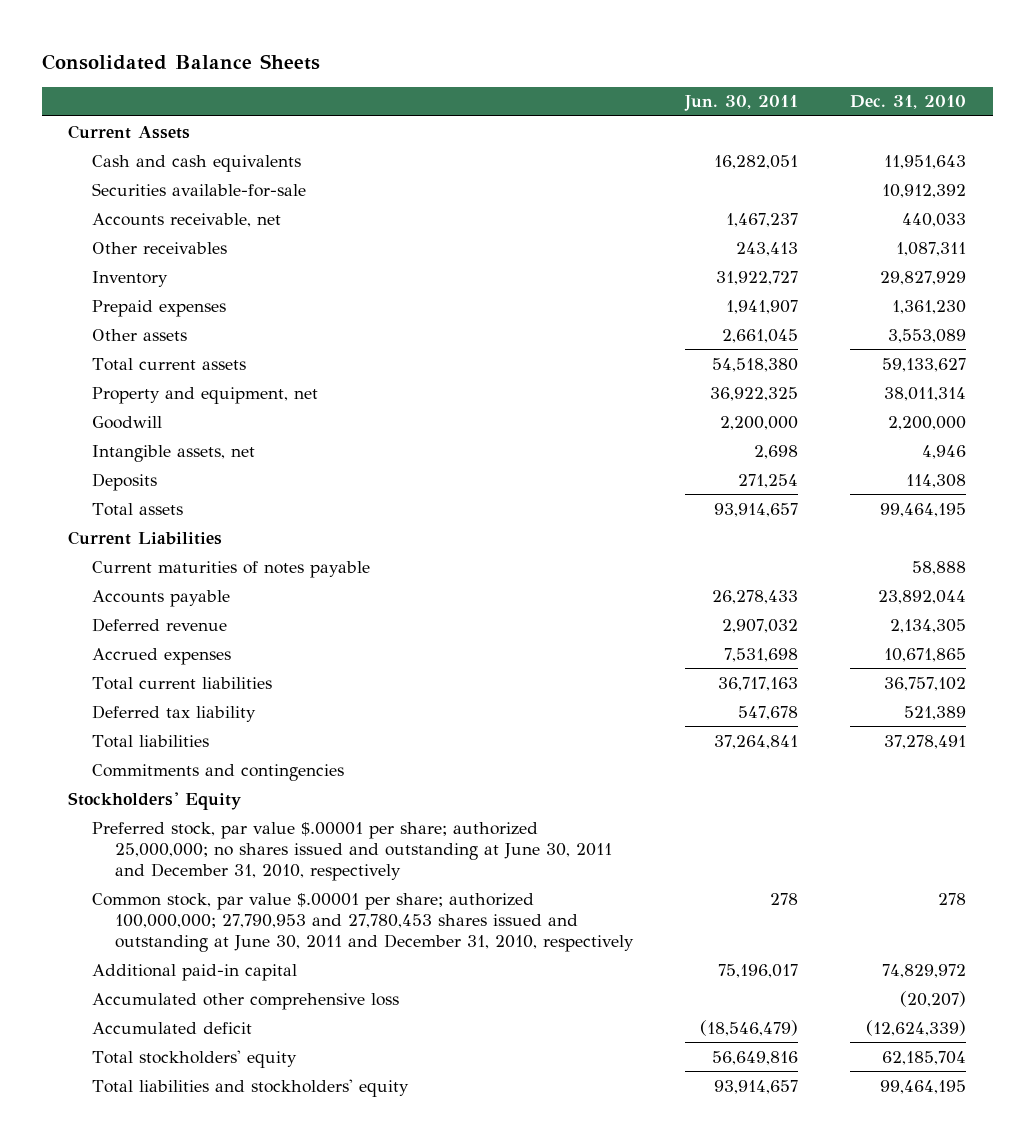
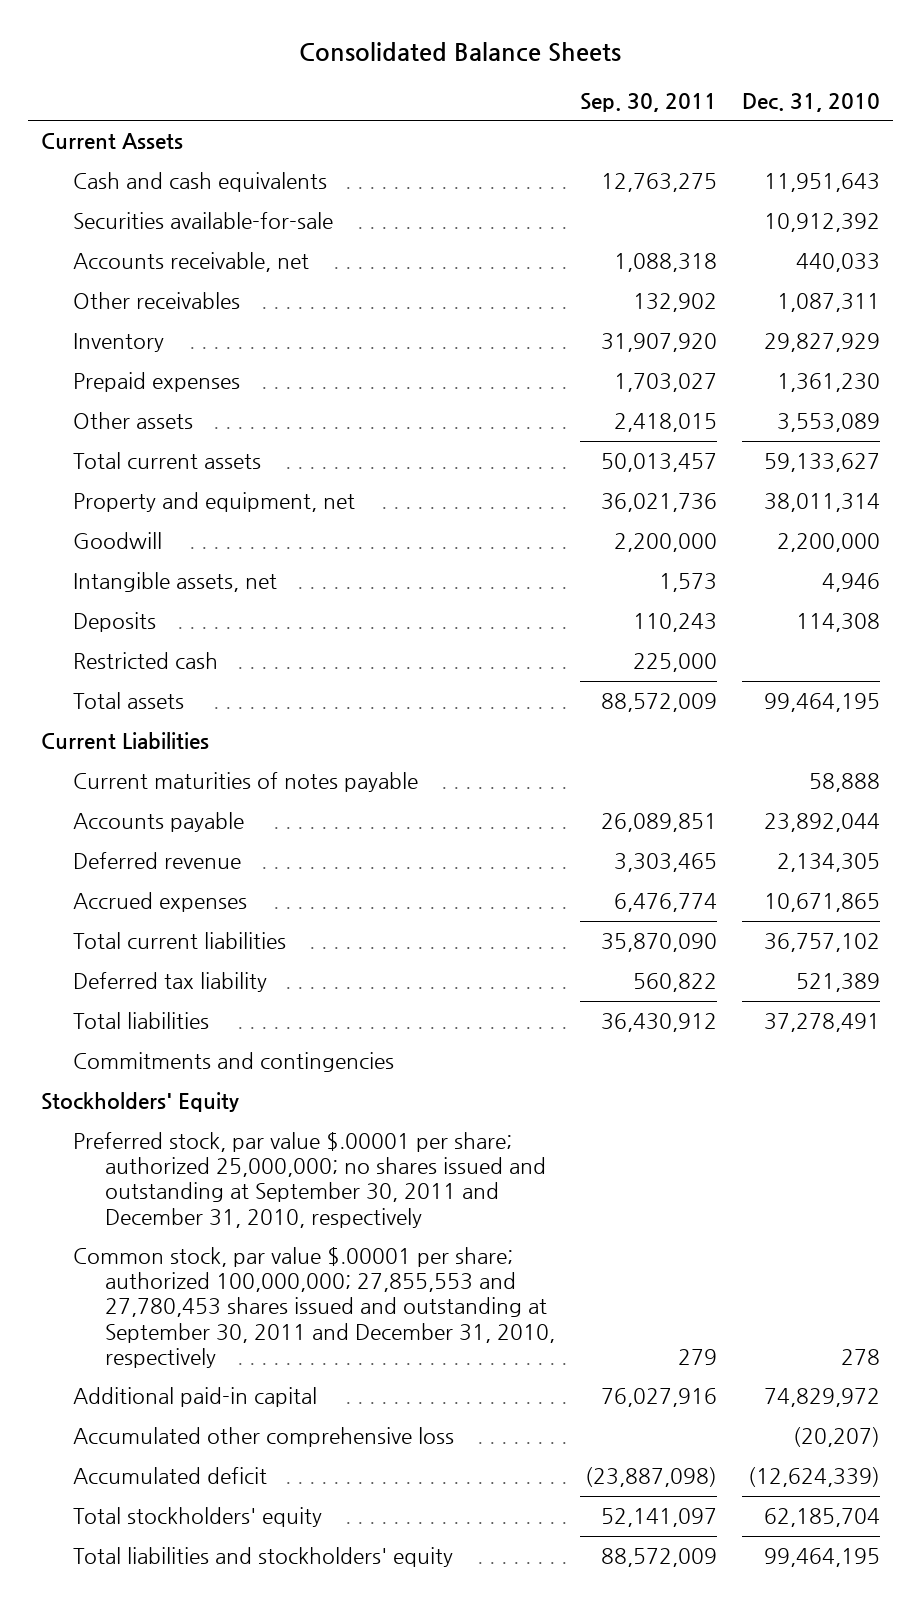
[684,95,799,112] Jun. 30, 2011 -> none
none -> [580,92,718,112] Sep. 30, 2011
none -> [72,652,218,670] Restricted cash
[91,821,613,881] Preferred stock, par value $.00001 per share; authorized 25,000,000; no shares issued and outstanding at June 30, 2011 and December 31, 2010, respectively -> [72,1132,546,1228] Preferred stock, par value $.00001 per share; authorized 25,000,000; no shares issued and outstanding at September 30, 2011 and December 31, 2010, respectively
[91,892,635,952] Common stock, par value $.00001 per share; authorized 100,000,000; 27,790,953 and 27,780,453 shares issued and outstanding at June 30, 2011 and December 31, 2010, respectively -> [72,1247,555,1368] Common stock, par value $.00001 per share; authorized 100,000,000; 27,855,553 and 27,780,453 shares issued and outstanding at September 30, 2011 and December 31, 2010, respectively

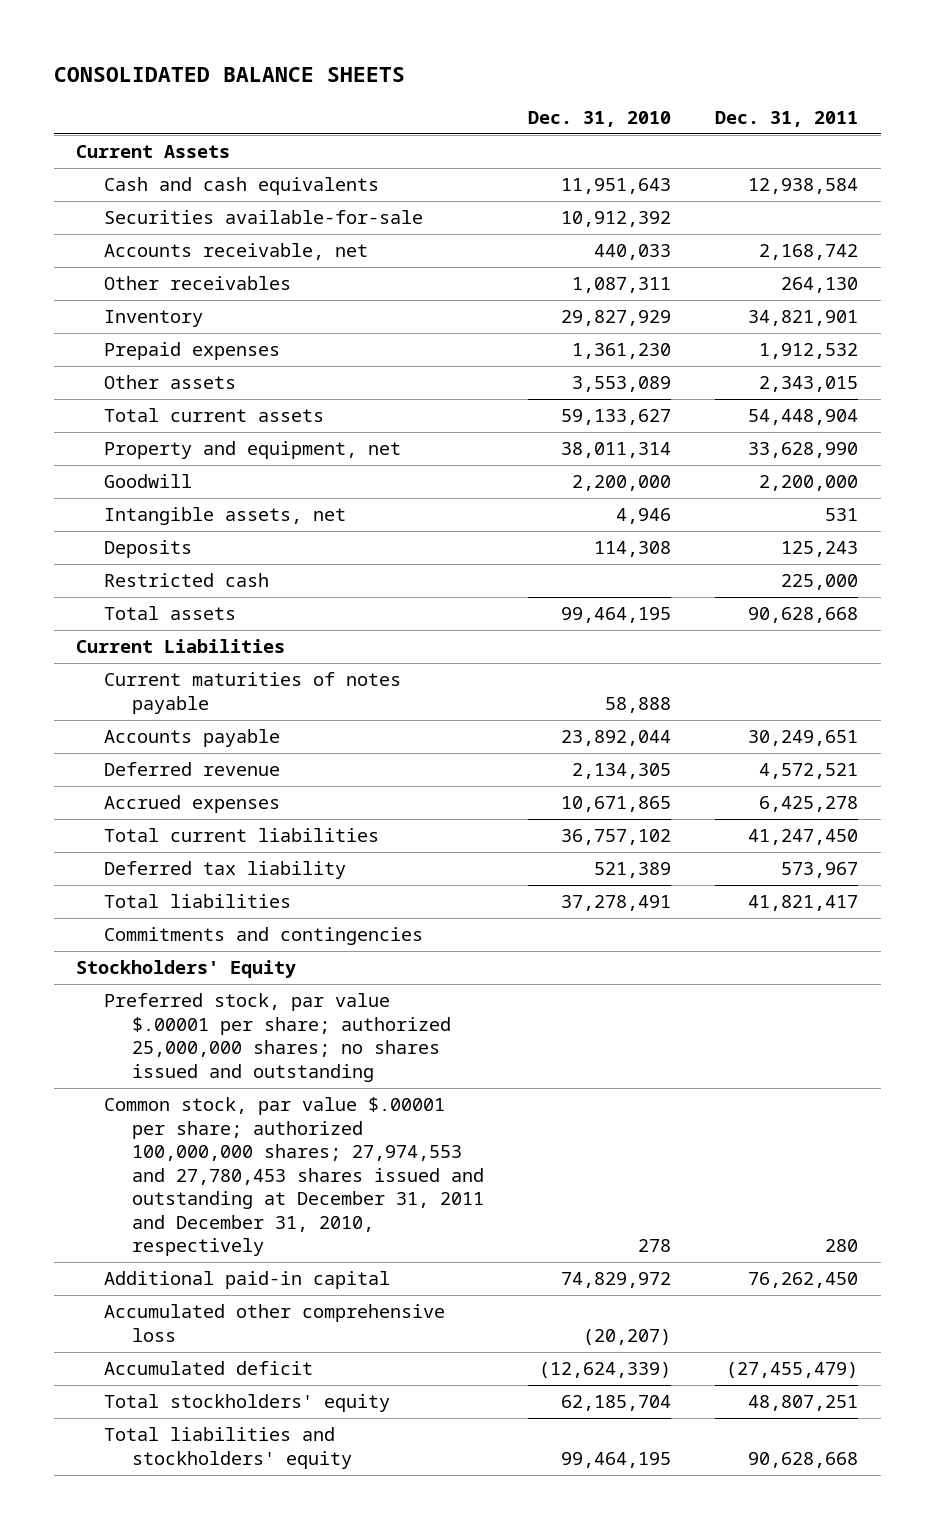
[299,42,622,63] Consolidated Balance Sheets -> [53,67,405,83] CONSOLIDATED BALANCE SHEETS
[580,92,718,112] Sep. 30, 2011 -> none
none -> [715,110,859,127] Dec. 31, 2011
[72,1132,546,1228] Preferred stock, par value $.00001 per share; authorized 25,000,000; no shares issued and outstanding at September 30, 2011 and December 31, 2010, respectively -> [103,993,451,1082] Preferred stock, par value $.00001 per share; authorized 25,000,000 shares; no shares issued and outstanding
[72,1247,555,1368] Common stock, par value $.00001 per share; authorized 100,000,000; 27,855,553 and 27,780,453 shares issued and outstanding at September 30, 2011 and December 31, 2010, respectively -> [103,1097,484,1257] Common stock, par value $.00001 per share; authorized 100,000,000 shares; 27,974,553 and 27,780,453 shares issued and outstanding at December 31, 2011 and December 31, 2010, respectively

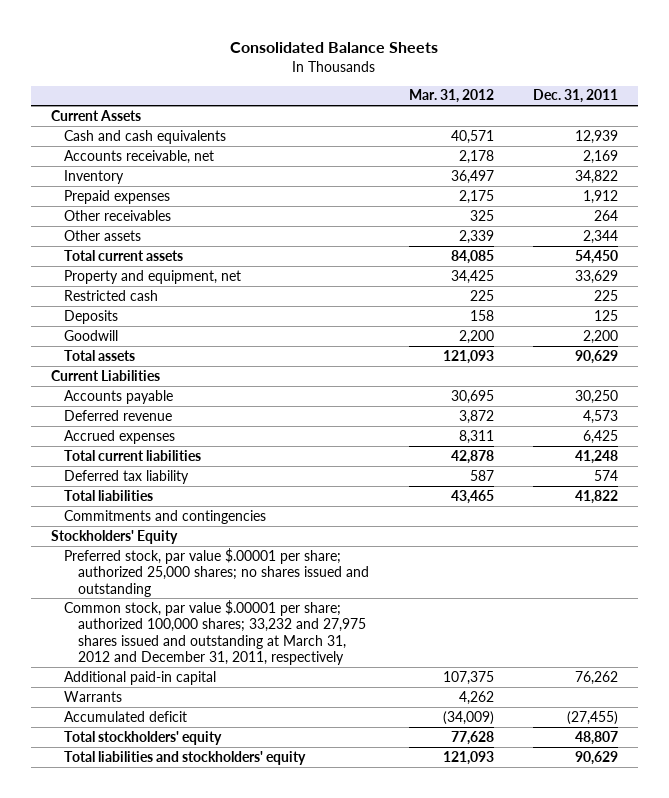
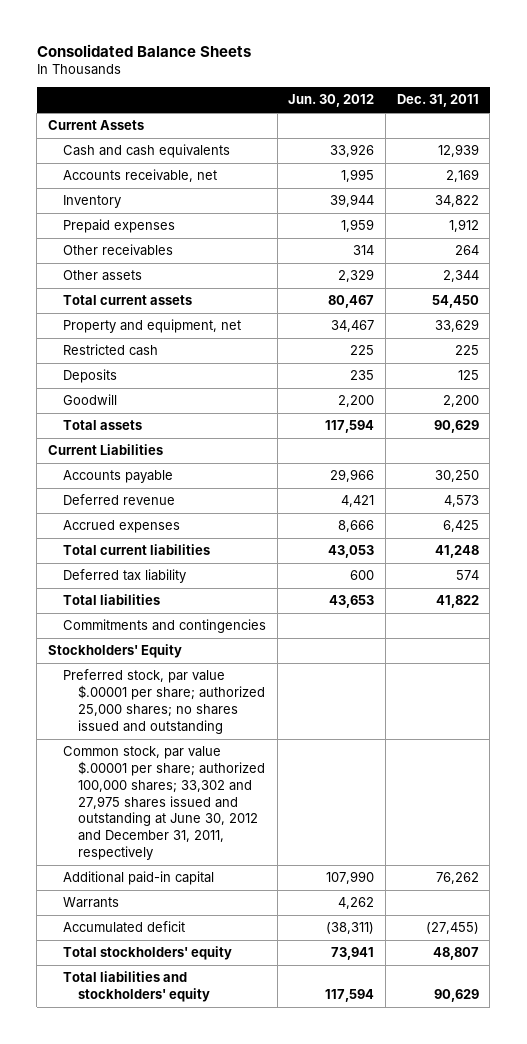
[408,89,494,104] Mar. 31, 2012 -> none
none -> [288,94,375,108] Jun. 30, 2012
[64,599,367,665] Common stock, par value $.00001 per share; authorized 100,000 shares; 33,232 and 27,975 shares issued and outstanding at March 31, 2012 and December 31, 2011, respectively -> [62,746,265,860] Common stock, par value $.00001 per share; authorized 100,000 shares; 33,302 and 27,975 shares issued and outstanding at June 30, 2012 and December 31, 2011, respectively

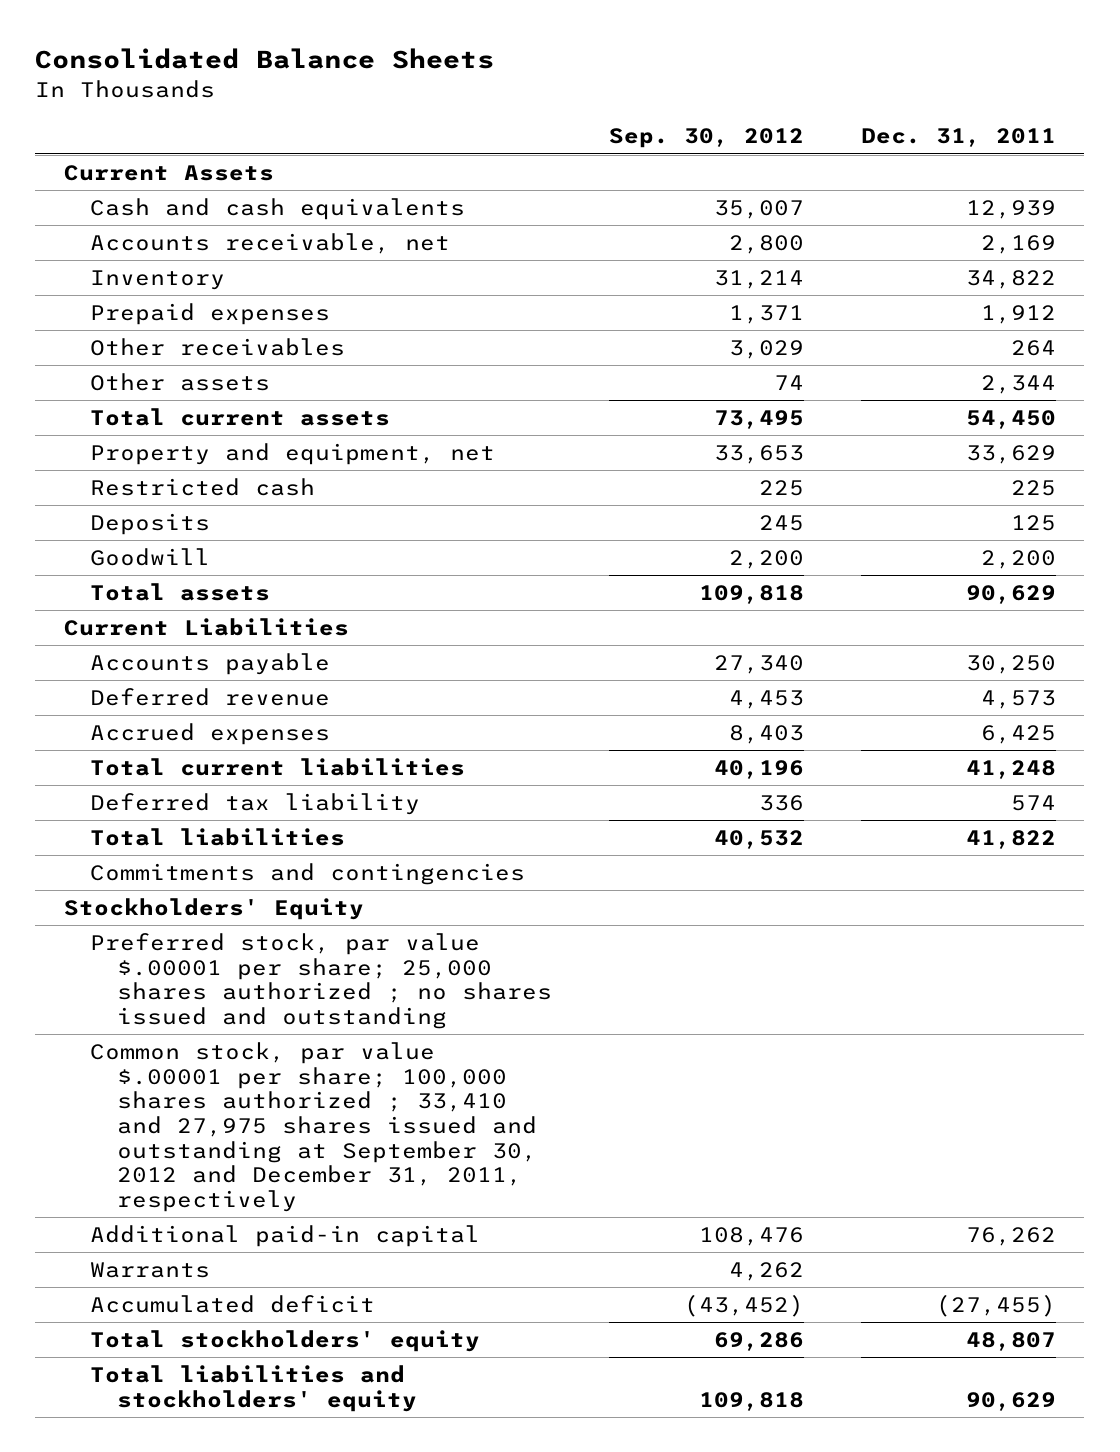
[288,94,375,108] Jun. 30, 2012 -> none
none -> [608,128,804,149] Sep. 30, 2012
[62,669,265,734] Preferred stock, par value $.00001 per share; authorized 25,000 shares; no shares issued and outstanding -> [90,933,553,1029] Preferred stock, par value $.00001 per share; 25,000 shares authorized ; no shares issued and outstanding
[62,746,265,860] Common stock, par value $.00001 per share; authorized 100,000 shares; 33,302 and 27,975 shares issued and outstanding at June 30, 2012 and December 31, 2011, respectively -> [90,1042,538,1212] Common stock, par value $.00001 per share; 100,000 shares authorized ; 33,410 and 27,975 shares issued and outstanding at September 30, 2012 and December 31, 2011, respectively

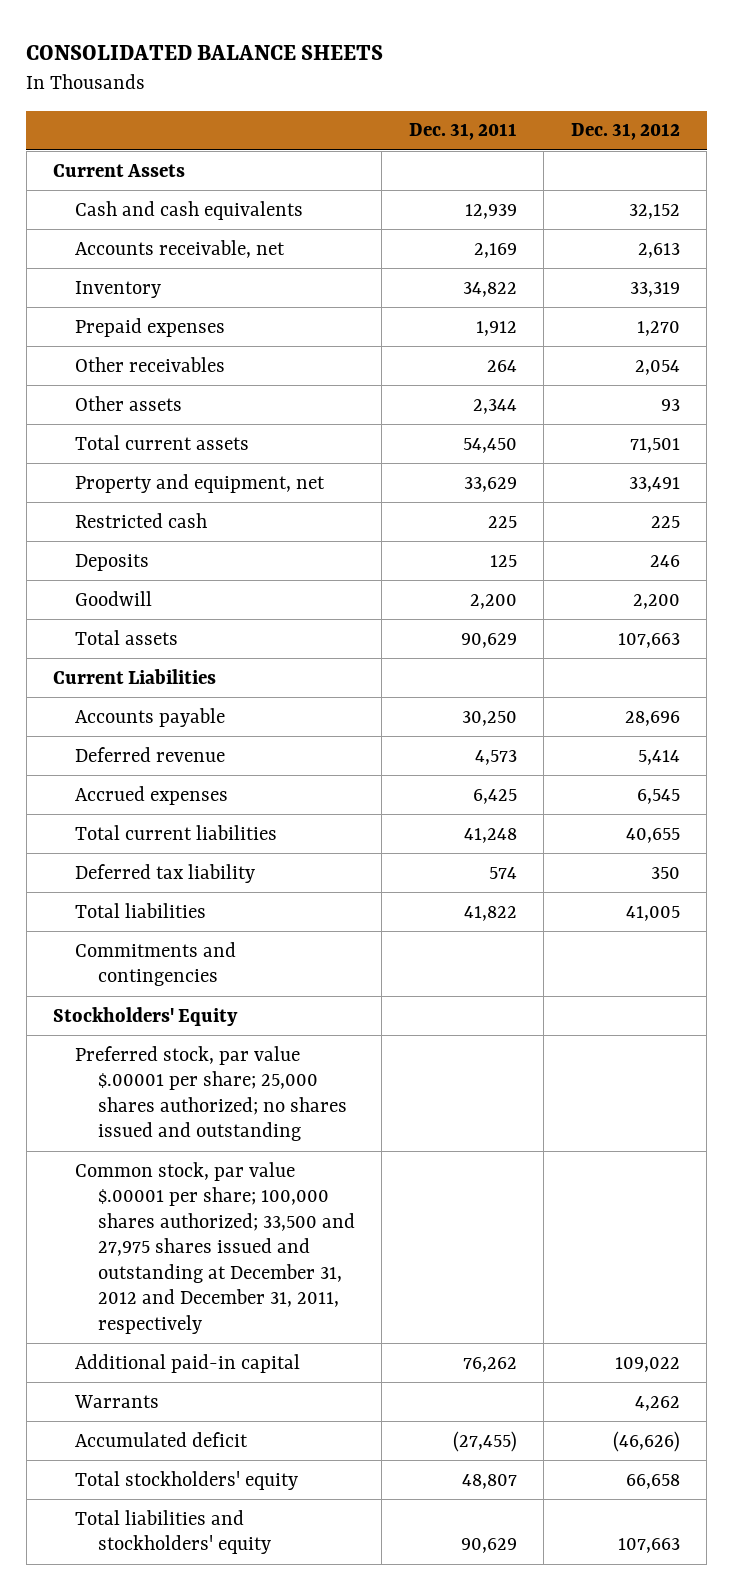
[35,48,495,70] Consolidated Balance Sheets -> [26,44,384,60] CONSOLIDATED BALANCE SHEETS
[608,128,804,149] Sep. 30, 2012 -> none
none -> [570,123,680,141] Dec. 31, 2012
[90,933,553,1029] Preferred stock, par value $.00001 per share; 25,000 shares authorized ; no shares issued and outstanding -> [75,1045,347,1142] Preferred stock, par value $.00001 per share; 25,000 shares authorized; no shares issued and outstanding
[90,1042,538,1212] Common stock, par value $.00001 per share; 100,000 shares authorized ; 33,410 and 27,975 shares issued and outstanding at September 30, 2012 and December 31, 2011, respectively -> [75,1161,355,1334] Common stock, par value $.00001 per share; 100,000 shares authorized; 33,500 and 27,975 shares issued and outstanding at December 31, 2012 and December 31, 2011, respectively

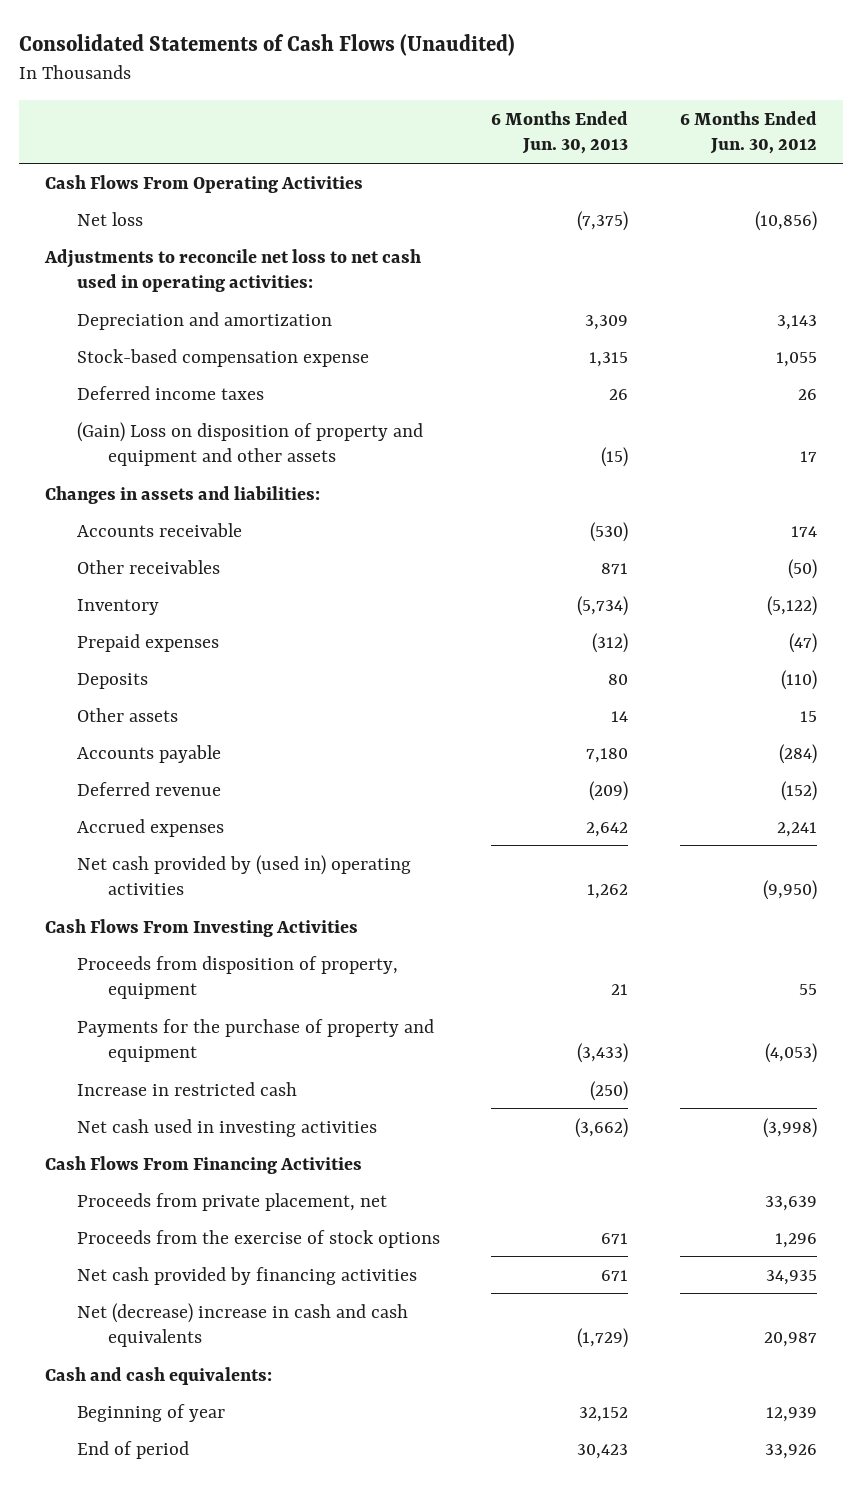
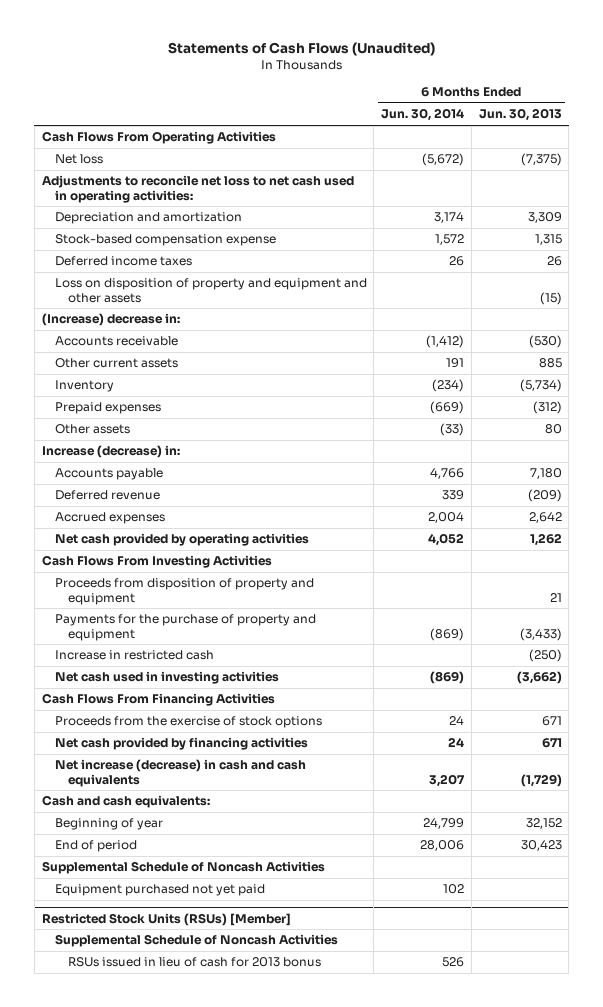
[19,34,516,57] Consolidated Statements of Cash Flows (Unaudited) -> [167,41,435,56] Statements of Cash Flows (Unaudited)
[680,110,818,155] 6 Months Ended Jun. 30, 2012 -> none
none -> [381,108,465,122] Jun. 30, 2014
[45,485,321,504] Changes in assets and liabilities: -> none
[76,421,423,467] (Gain) Loss on disposition of property and equipment and other assets -> [54,278,367,303] Loss on disposition of property and equipment and other assets
none -> [41,313,180,327] (Increase) decrease in:
[76,559,220,574] Other receivables -> none
none -> [54,358,178,369] Other current assets
[76,672,148,689] Deposits -> none
[611,710,629,722] 14 -> [544,424,562,435] 80
none -> [41,445,180,459] Increase (decrease) in:
[76,854,411,896] Net cash provided by (used in) operating activities -> [54,533,309,547] Net cash provided by operating activities
[76,955,398,1000] Proceeds from disposition of property, equipment -> [54,578,314,605] Proceeds from disposition of property and equipment
[76,1192,387,1211] Proceeds from private placement, net -> none
[76,1302,408,1348] Net (decrease) increase in cash and cash equivalents -> [54,759,306,787] Net increase (decrease) in cash and cash equivalents
none -> [41,861,325,875] Supplemental Schedule of Noncash Activities
none -> [54,884,265,897] Equipment purchased not yet paid
none -> [41,912,291,926] Restricted Stock Units (RSUs) [Member]
none -> [54,934,338,948] Supplemental Schedule of Noncash Activities
none -> [67,957,321,968] RSUs issued in lieu of cash for 2013 bonus

